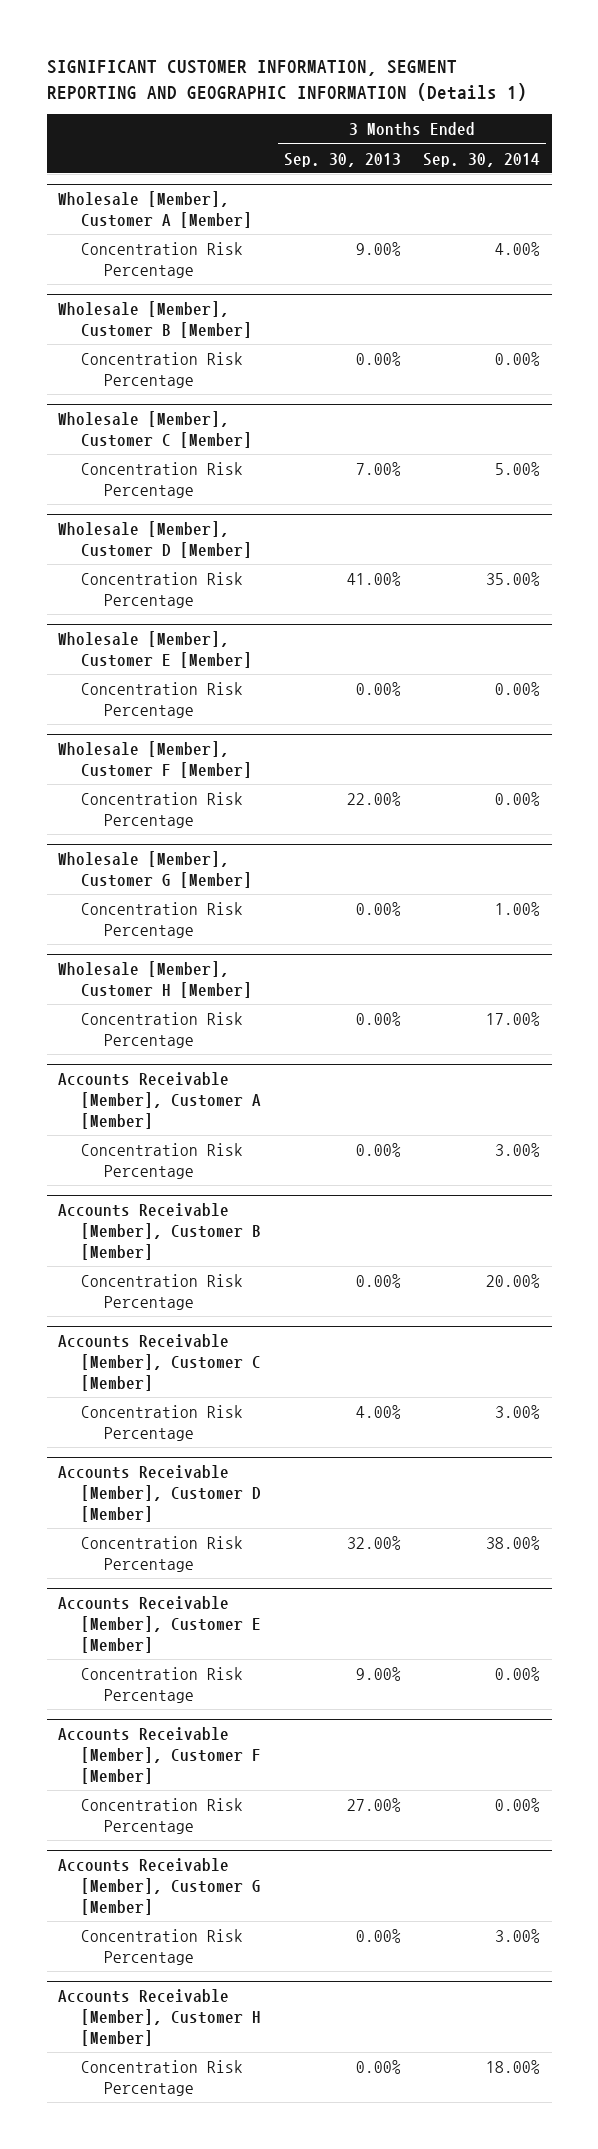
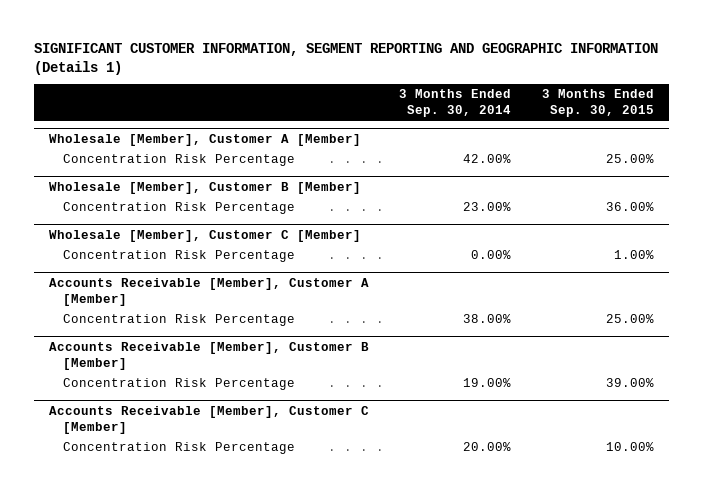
[283,152,401,167] Sep. 30, 2013 -> none
none -> [541,89,654,118] 3 Months Ended Sep. 30, 2015
[495,241,541,256] 4.00% -> [463,154,512,164] 42.00%
[495,351,541,366] 0.00% -> [463,202,512,212] 23.00%
[81,461,244,498] Concentration Risk Percentage -> none
[57,521,253,559] Wholesale [Member], Customer D [Member] -> none
[81,571,244,608] Concentration Risk Percentage -> none
[57,631,253,669] Wholesale [Member], Customer E [Member] -> none
[57,741,253,779] Wholesale [Member], Customer F [Member] -> none
[81,791,244,828] Concentration Risk Percentage -> none
[57,851,253,889] Wholesale [Member], Customer G [Member] -> none
[81,901,244,938] Concentration Risk Percentage -> none
[57,961,253,999] Wholesale [Member], Customer H [Member] -> none
[81,1011,244,1048] Concentration Risk Percentage -> none
[495,1142,541,1157] 3.00% -> [463,314,512,324] 38.00%
[486,1273,541,1288] 20.00% -> [463,378,512,388] 19.00%
[57,1465,262,1522] Accounts Receivable [Member], Customer D [Member] -> none
[81,1535,244,1572] Concentration Risk Percentage -> none
[57,1596,262,1653] Accounts Receivable [Member], Customer E [Member] -> none
[81,1666,244,1703] Concentration Risk Percentage -> none
[57,1727,262,1784] Accounts Receivable [Member], Customer F [Member] -> none
[81,1797,244,1834] Concentration Risk Percentage -> none
[57,1858,262,1915] Accounts Receivable [Member], Customer G [Member] -> none
[81,1928,244,1965] Concentration Risk Percentage -> none
[57,1989,262,2046] Accounts Receivable [Member], Customer H [Member] -> none
[81,2059,244,2096] Concentration Risk Percentage -> none
[495,1404,541,1419] 3.00% -> [463,442,512,452] 20.00%

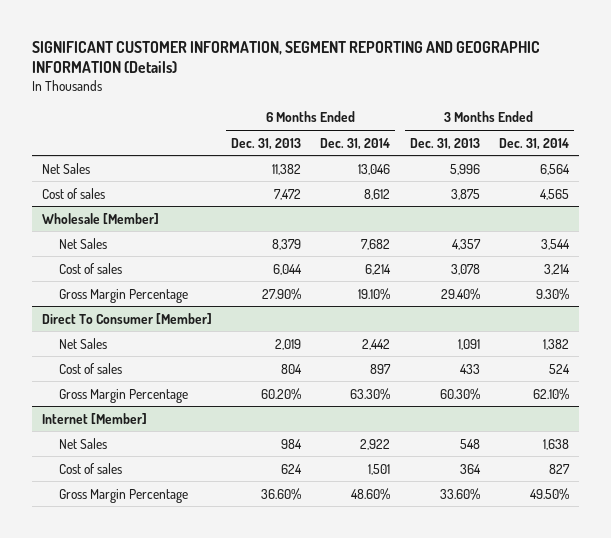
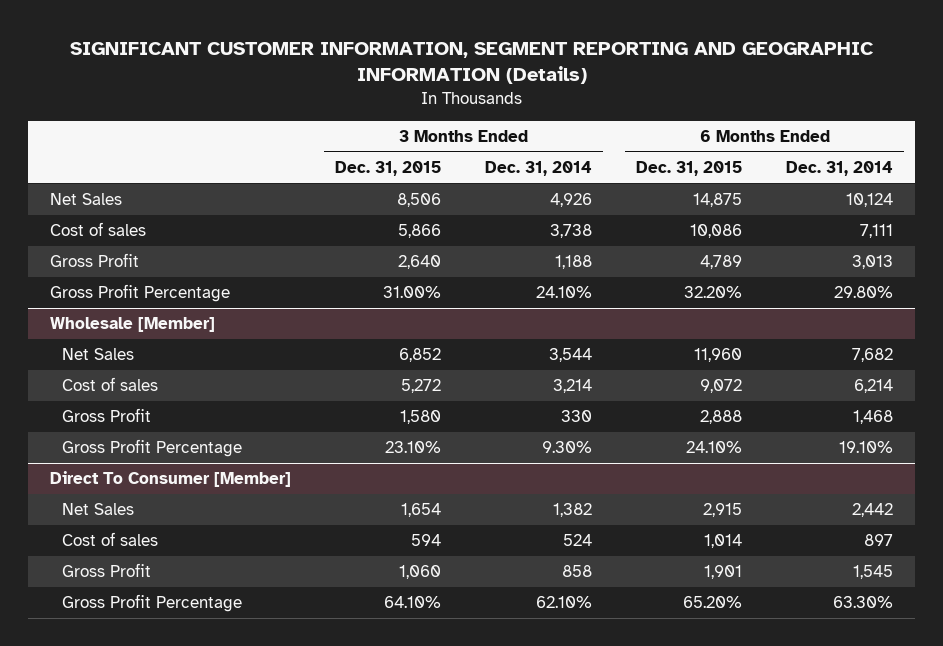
[230,137,301,150] Dec. 31, 2013 -> none
[409,137,480,150] Dec. 31, 2013 -> none
none -> [335,161,442,177] Dec. 31, 2015
none -> [636,161,743,177] Dec. 31, 2015
[358,163,391,175] 13,046 -> [846,193,894,208] 10,124
[540,163,571,175] 6,564 -> [550,193,593,208] 4,926
[364,188,391,200] 8,612 -> [860,224,894,239] 7,111
[540,188,570,200] 4,565 -> [550,224,593,239] 3,738
none -> [50,253,140,268] Gross Profit
none -> [50,284,231,303] Gross Profit Percentage
none -> [62,408,152,423] Gross Profit
[58,288,188,303] Gross Margin Percentage -> [62,439,243,458] Gross Profit Percentage
[41,412,147,424] Internet [Member] -> none
[58,437,107,449] Net Sales -> none
[58,462,122,474] Cost of sales -> none
[58,488,188,503] Gross Margin Percentage -> none
none -> [62,563,152,578] Gross Profit
[58,388,188,403] Gross Margin Percentage -> [62,594,243,613] Gross Profit Percentage

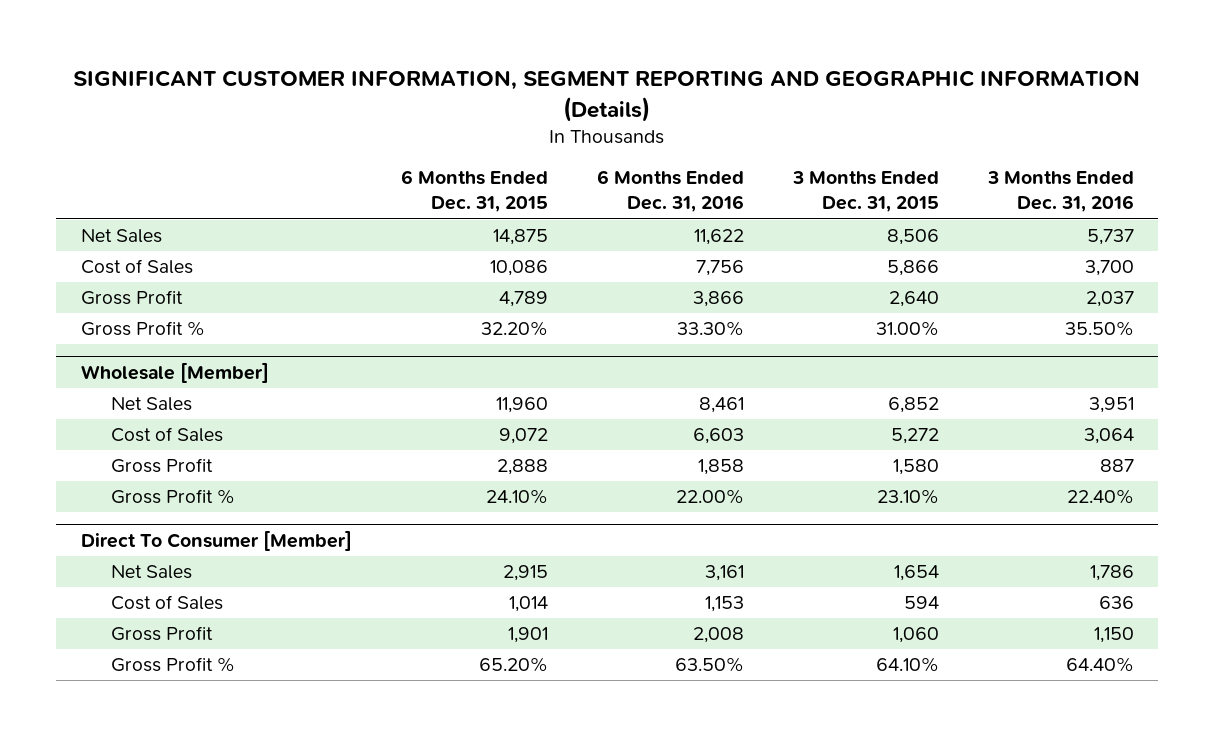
[485,161,593,177] Dec. 31, 2014 -> none
[786,161,894,177] Dec. 31, 2014 -> none
none -> [596,170,744,213] 6 Months Ended Dec. 31, 2016
none -> [986,171,1134,213] 3 Months Ended Dec. 31, 2016
[50,222,147,237] Cost of sales -> [80,259,193,275] Cost of Sales
[50,284,231,303] Gross Profit Percentage -> [80,321,205,337] Gross Profit %
[62,377,159,392] Cost of sales -> [111,427,224,443] Cost of Sales
[62,439,243,458] Gross Profit Percentage -> [111,489,236,505] Gross Profit %
[62,532,159,547] Cost of sales -> [111,595,224,611] Cost of Sales
[62,594,243,613] Gross Profit Percentage -> [111,657,236,673] Gross Profit %

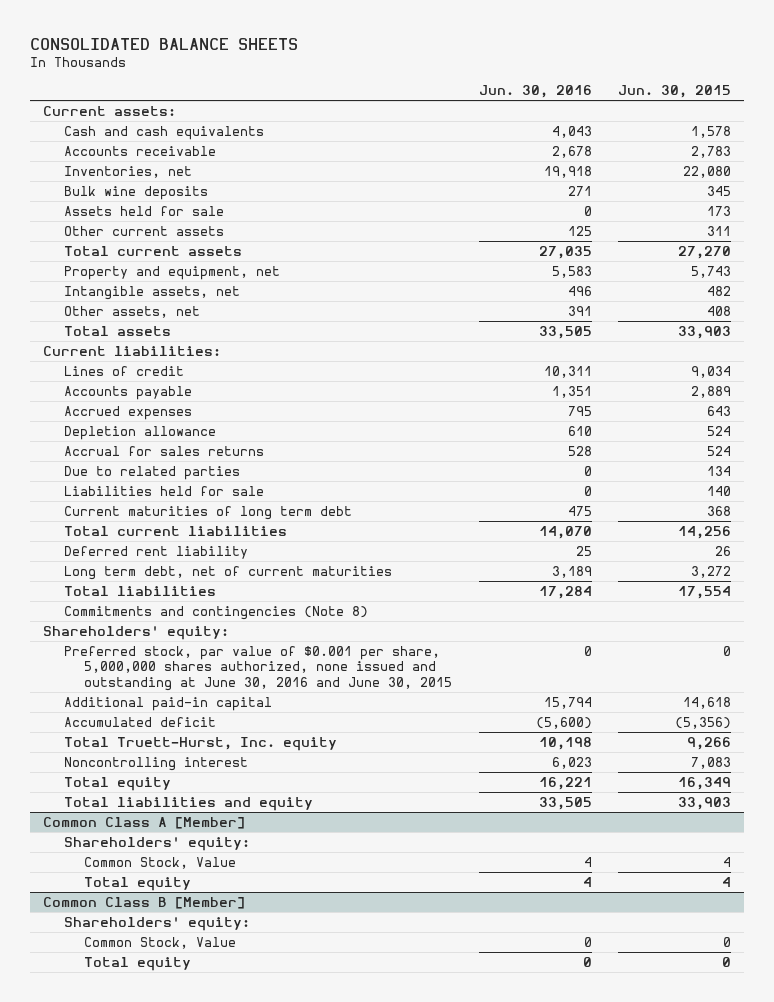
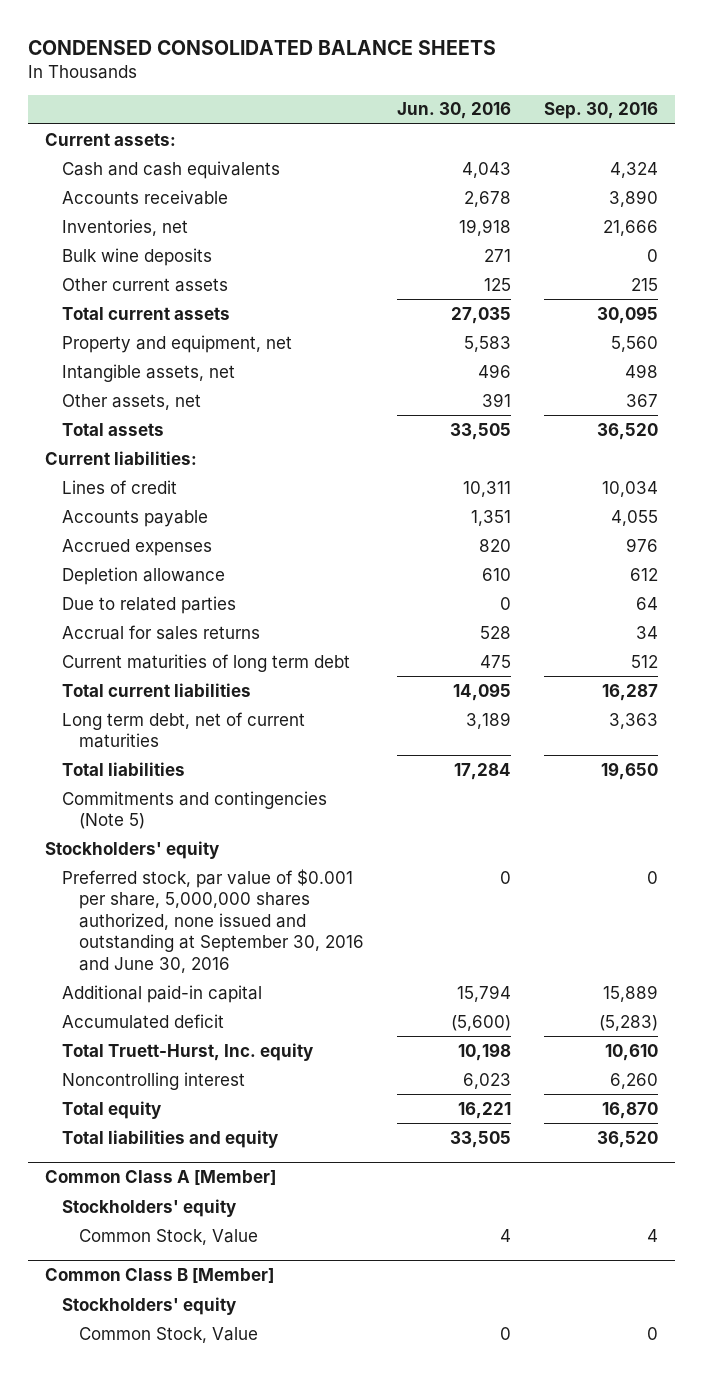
[29,37,298,50] CONSOLIDATED BALANCE SHEETS -> [28,39,497,55] CONDENSED CONSOLIDATED BALANCE SHEETS
[617,85,731,99] Jun. 30, 2015 -> none
none -> [544,102,659,120] Sep. 30, 2016
[63,205,224,216] Assets held for sale -> none
[567,405,592,416] 795 -> [479,538,512,552] 820
[63,485,264,496] Liabilities held for sale -> none
[63,445,264,456] Accrual for sales returns -> [61,624,260,640] Accrual for sales returns
[63,545,248,559] Deferred rent liability -> none
[538,525,592,539] 14,070 -> [453,682,512,701] 14,095
[63,605,368,620] Commitments and contingencies (Note 8) -> [61,790,327,830] Commitments and contingencies (Note 5)
[42,625,229,640] Shareholders' equity: -> [44,840,219,859] Stockholders' equity
[63,645,453,692] Preferred stock, par value of $0.001 per share, 5,000,000 shares authorized, none issued and outstanding at June 30, 2016 and June 30, 2015 -> [61,868,365,973] Preferred stock, par value of $0.001 per share, 5,000,000 shares authorized, none issued and outstanding at September 30, 2016 and June 30, 2016
[63,836,250,851] Shareholders' equity: -> [61,1198,236,1217] Stockholders' equity
[84,876,192,891] Total equity -> none
[63,916,250,931] Shareholders' equity: -> [61,1296,236,1315] Stockholders' equity
[84,956,192,971] Total equity -> none

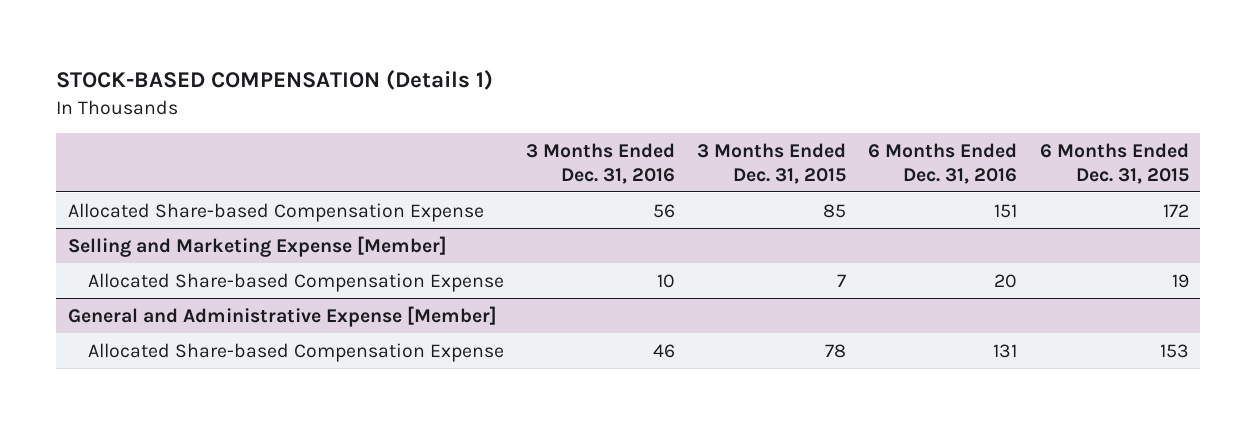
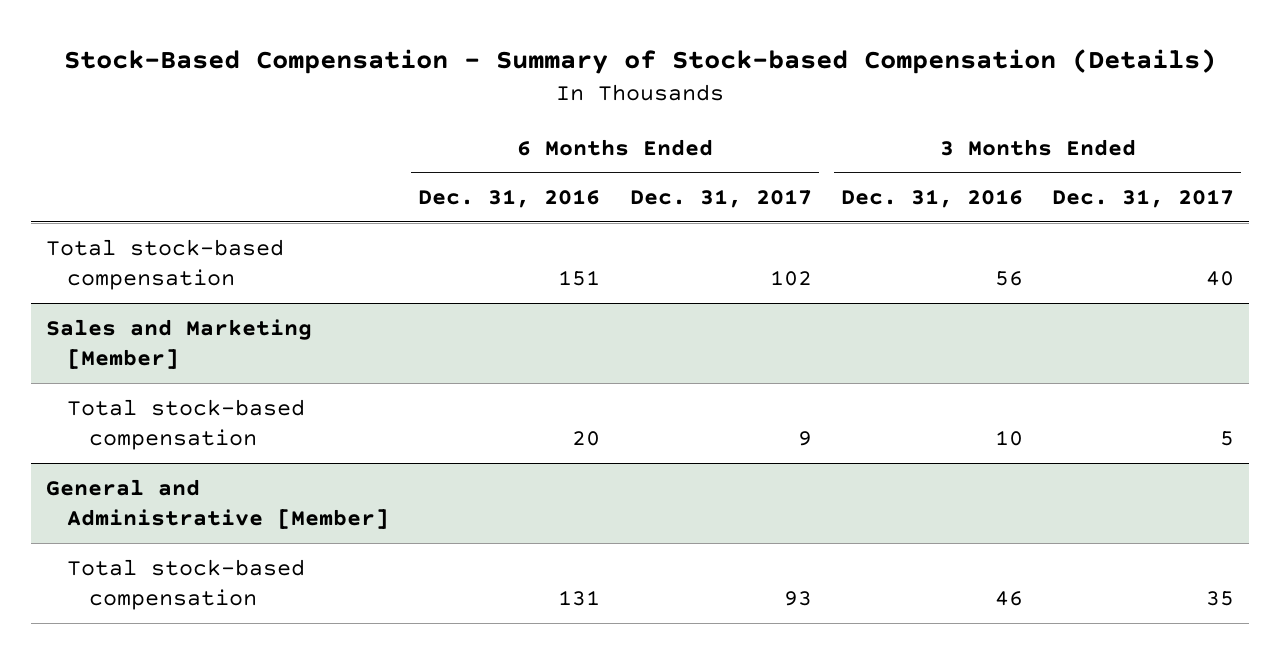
[56,70,494,91] STOCK-BASED COMPENSATION (Details 1) -> [63,48,1216,74] Stock-Based Compensation - Summary of Stock-based Compensation (Details)
[697,142,847,184] 3 Months Ended Dec. 31, 2015 -> none
[1039,142,1189,184] 6 Months Ended Dec. 31, 2015 -> none
none -> [629,189,812,209] Dec. 31, 2017
none -> [1052,189,1235,209] Dec. 31, 2017
[67,202,484,222] Allocated Share-based Compensation Expense -> [45,238,284,290] Total stock-based compensation
[67,235,447,257] Selling and Marketing Expense [Member] -> [45,318,312,369] Sales and Marketing [Member]
[87,272,504,292] Allocated Share-based Compensation Expense -> [67,398,306,450] Total stock-based compensation
[67,305,497,327] General and Administrative Expense [Member] -> [45,478,390,529] General and Administrative [Member]
[87,342,504,362] Allocated Share-based Compensation Expense -> [67,558,306,610] Total stock-based compensation

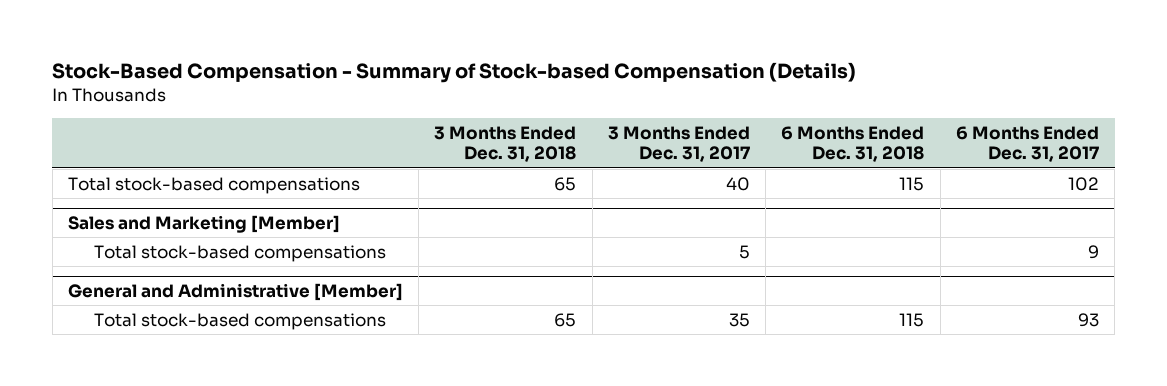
[418,189,601,209] Dec. 31, 2016 -> none
[840,189,1023,209] Dec. 31, 2016 -> none
none -> [434,125,577,163] 3 Months Ended Dec. 31, 2018
none -> [781,125,925,163] 6 Months Ended Dec. 31, 2018
[45,238,284,290] Total stock-based compensation -> [67,176,360,194] Total stock-based compensations
[67,398,306,450] Total stock-based compensation -> [94,244,387,262] Total stock-based compensations
[67,558,306,610] Total stock-based compensation -> [94,312,387,330] Total stock-based compensations

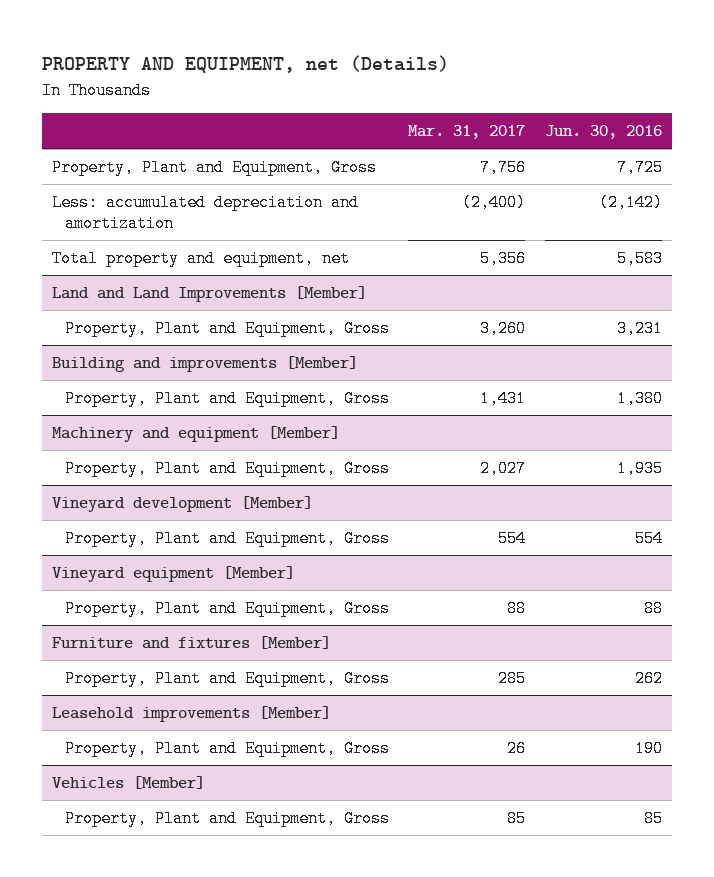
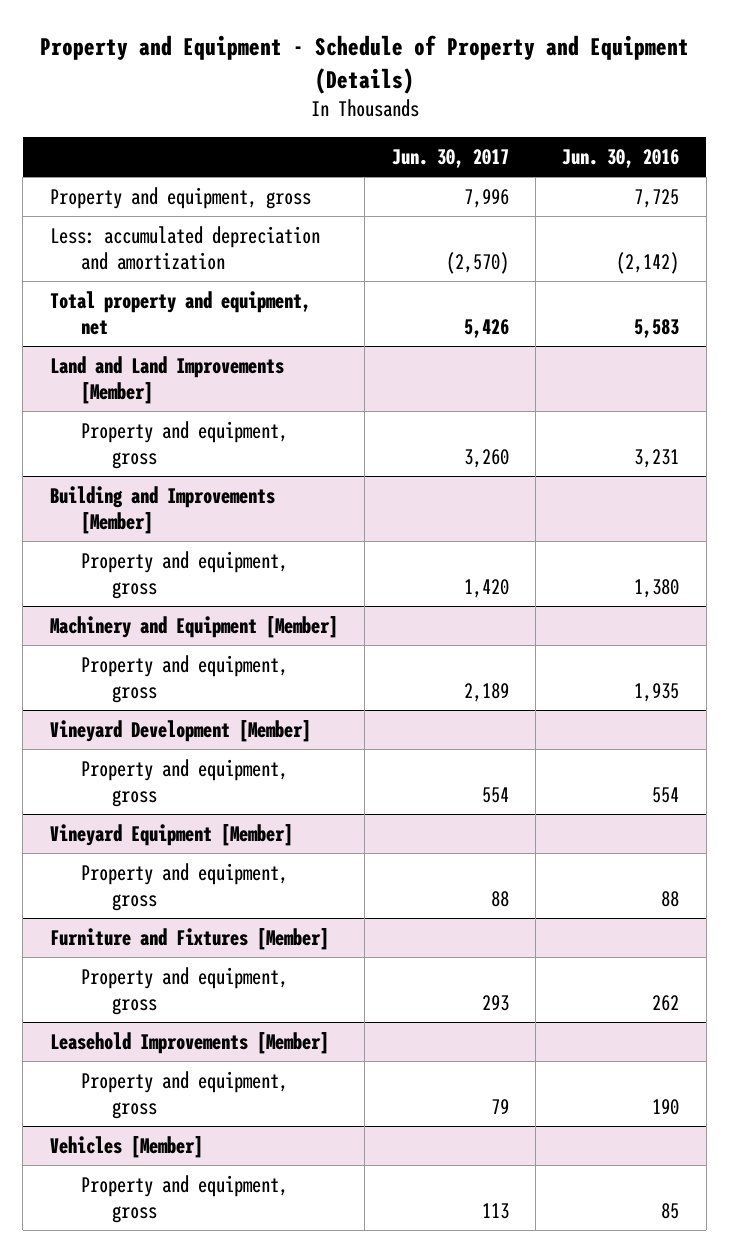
[42,55,450,74] PROPERTY AND EQUIPMENT, net (Details) -> [39,35,689,94] Property and Equipment - Schedule of Property and Equipment (Details)
[408,125,526,140] Mar. 31, 2017 -> none
none -> [391,148,509,168] Jun. 30, 2017
[51,159,377,177] Property, Plant and Equipment, Gross -> [49,186,311,209] Property and equipment, gross
[64,320,390,338] Property, Plant and Equipment, Gross -> [80,420,288,470] Property and equipment, gross
[51,356,358,373] Building and improvements [Member] -> [49,485,275,535] Building and Improvements [Member]
[64,390,390,408] Property, Plant and Equipment, Gross -> [80,550,288,600] Property and equipment, gross
[51,426,340,443] Machinery and equipment [Member] -> [49,615,338,638] Machinery and Equipment [Member]
[64,460,390,478] Property, Plant and Equipment, Gross -> [80,654,288,704] Property and equipment, gross
[51,496,313,513] Vineyard development [Member] -> [49,719,311,742] Vineyard Development [Member]
[64,530,390,548] Property, Plant and Equipment, Gross -> [80,758,288,808] Property and equipment, gross
[51,566,295,583] Vineyard equipment [Member] -> [49,823,293,846] Vineyard Equipment [Member]
[64,600,390,618] Property, Plant and Equipment, Gross -> [80,862,288,912] Property and equipment, gross
[51,636,331,650] Furniture and fixtures [Member] -> [49,927,329,950] Furniture and Fixtures [Member]
[64,670,390,688] Property, Plant and Equipment, Gross -> [80,966,288,1016] Property and equipment, gross
[51,706,331,723] Leasehold improvements [Member] -> [49,1031,329,1054] Leasehold Improvements [Member]
[64,740,390,758] Property, Plant and Equipment, Gross -> [80,1070,288,1120] Property and equipment, gross
[64,810,390,828] Property, Plant and Equipment, Gross -> [80,1174,288,1224] Property and equipment, gross

